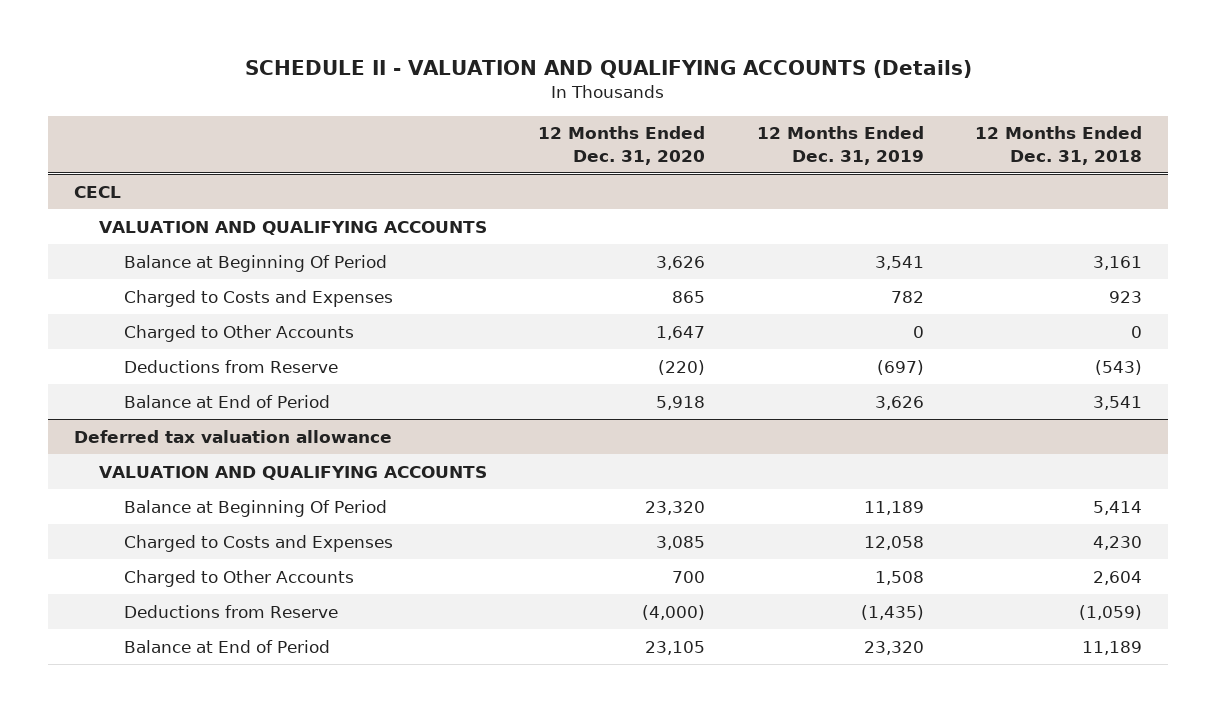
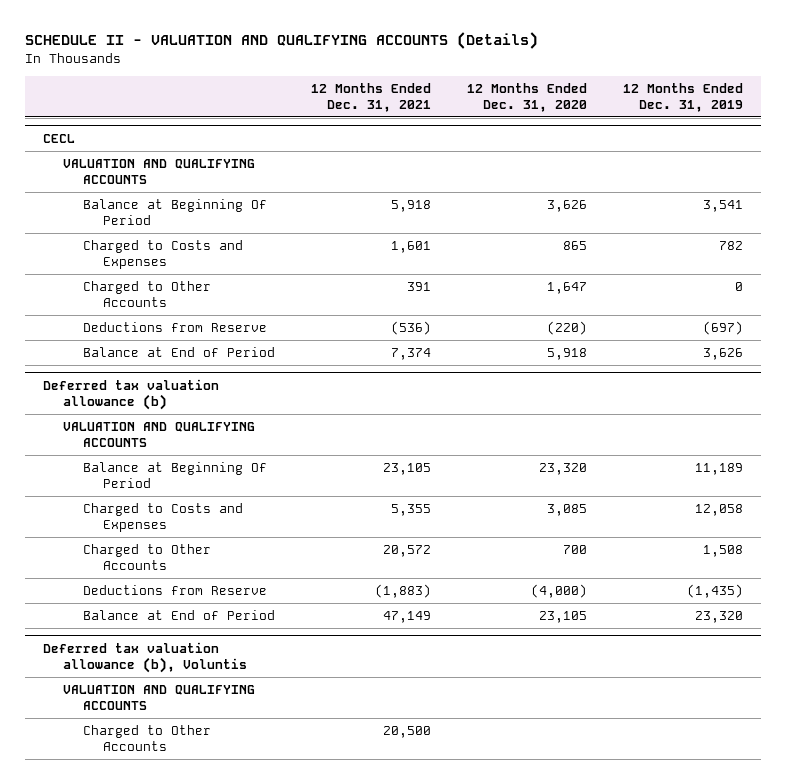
[974,126,1142,165] 12 Months Ended Dec. 31, 2018 -> none
none -> [310,82,431,112] 12 Months Ended Dec. 31, 2021
[73,429,392,443] Deferred tax valuation allowance -> [42,379,219,410] Deferred tax valuation allowance (b)
none -> [42,642,247,673] Deferred tax valuation allowance (b), Voluntis
none -> [62,685,255,710] VALUATION AND QUALIFYING ACCOUNTS
none -> [82,725,211,751] Charged to Other Accounts

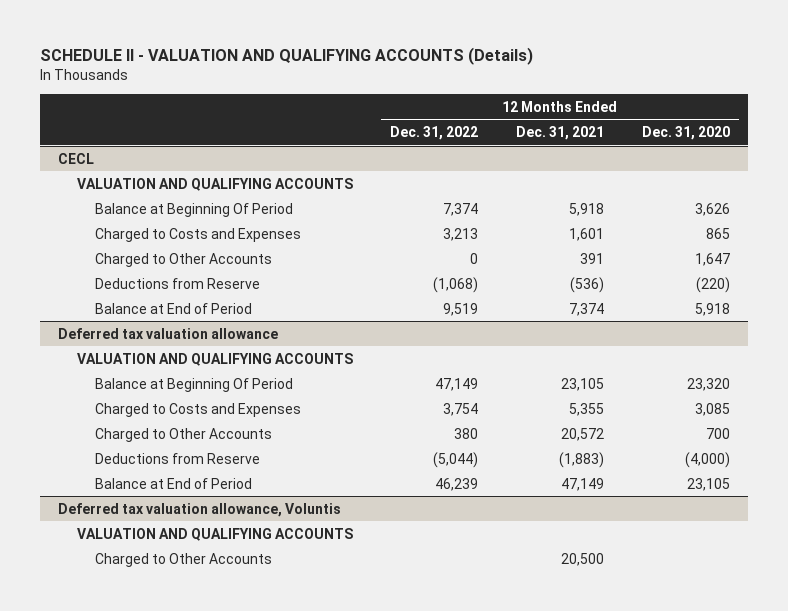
[622,82,743,112] 12 Months Ended Dec. 31, 2019 -> none
none -> [390,125,479,140] Dec. 31, 2022
[42,379,219,410] Deferred tax valuation allowance (b) -> [58,327,279,339] Deferred tax valuation allowance
[42,642,247,673] Deferred tax valuation allowance (b), Voluntis -> [58,502,342,517] Deferred tax valuation allowance, Voluntis

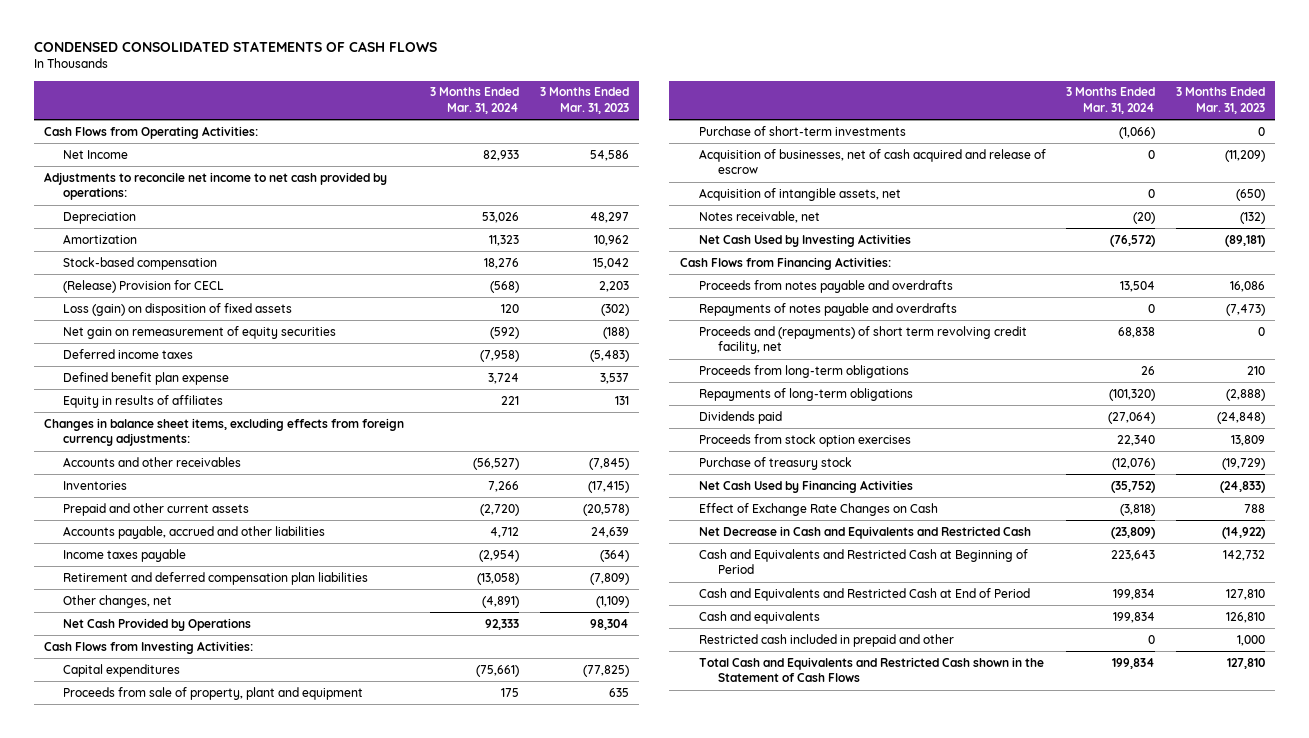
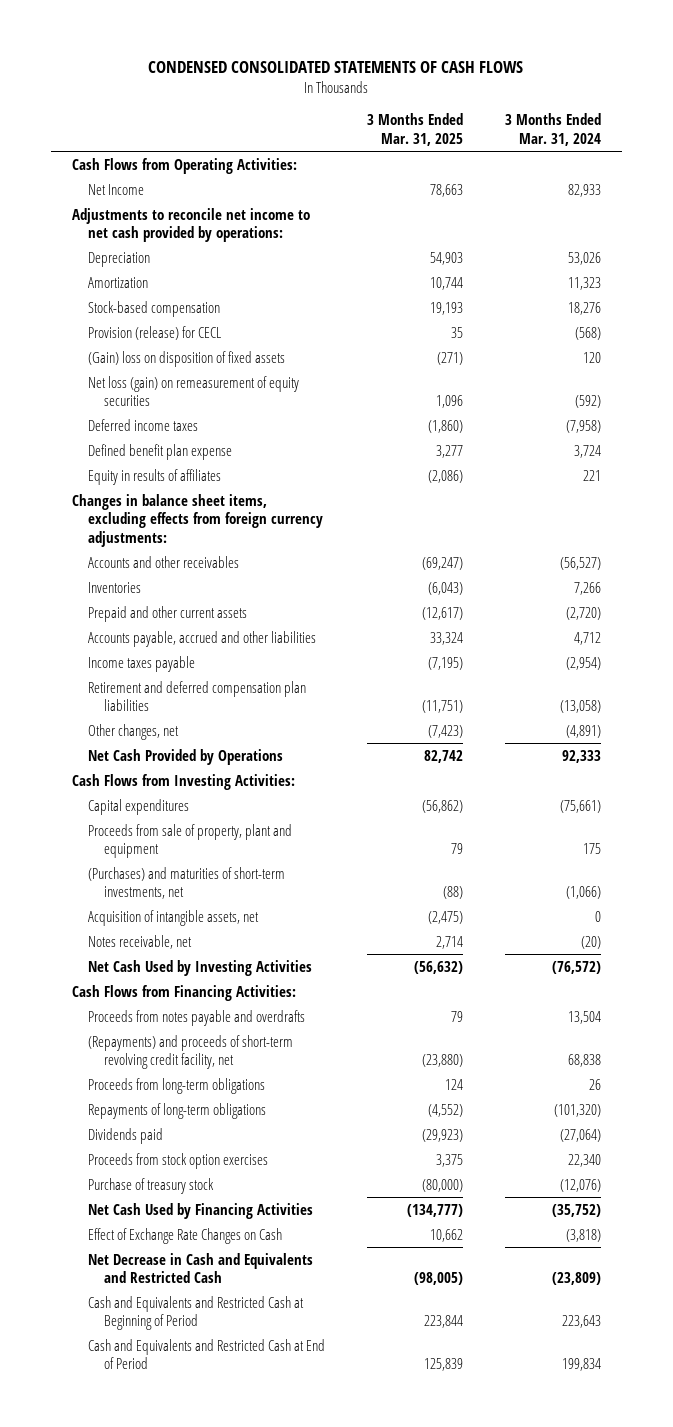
[539,87,629,114] 3 Months Ended Mar. 31, 2023 -> none
none -> [366,113,463,146] 3 Months Ended Mar. 31, 2025
[62,279,224,293] (Release) Provision for CECL -> [87,325,221,340] Provision (release) for CECL
[62,302,292,316] Loss (gain) on disposition of fixed assets -> [87,350,285,367] (Gain) loss on disposition of fixed assets
[62,325,336,339] Net gain on remeasurement of equity securities -> [87,375,299,407] Net loss (gain) on remeasurement of equity securities
[698,148,1046,175] Acquisition of businesses, net of cash acquired and release of escrow -> none
[698,125,906,136] Purchase of short-term investments -> [87,866,285,900] (Purchases) and maturities of short-term investments, net
[698,302,957,316] Repayments of notes payable and overdrafts -> none
[698,325,1027,355] Proceeds and (repayments) of short term revolving credit facility, net -> [87,1034,293,1070] (Repayments) and proceeds of short-term revolving credit facility, net
[698,610,820,624] Cash and equivalents -> none
[698,633,954,647] Restricted cash included in prepaid and other -> none
[698,656,1044,683] Total Cash and Equivalents and Restricted Cash shown in the Statement of Cash Flows -> none

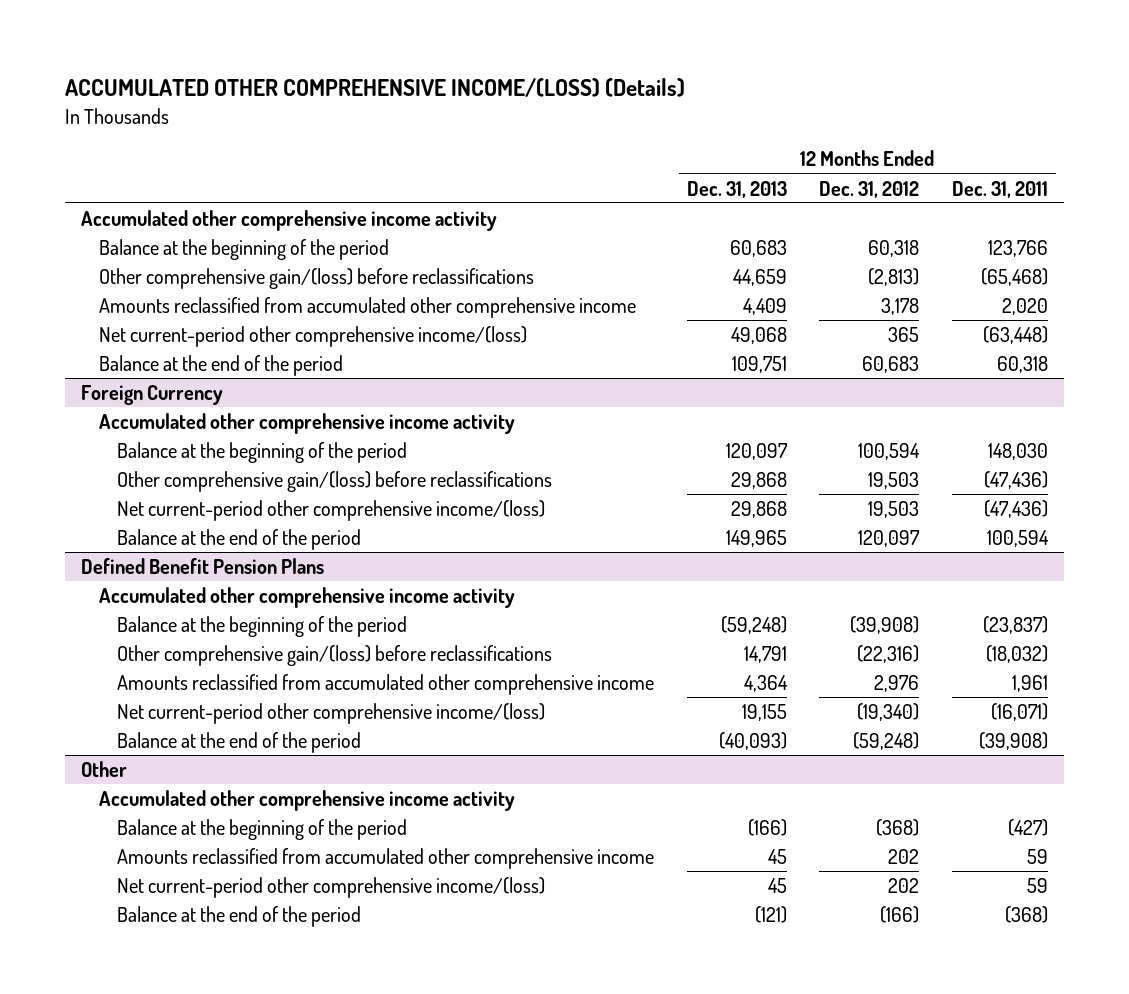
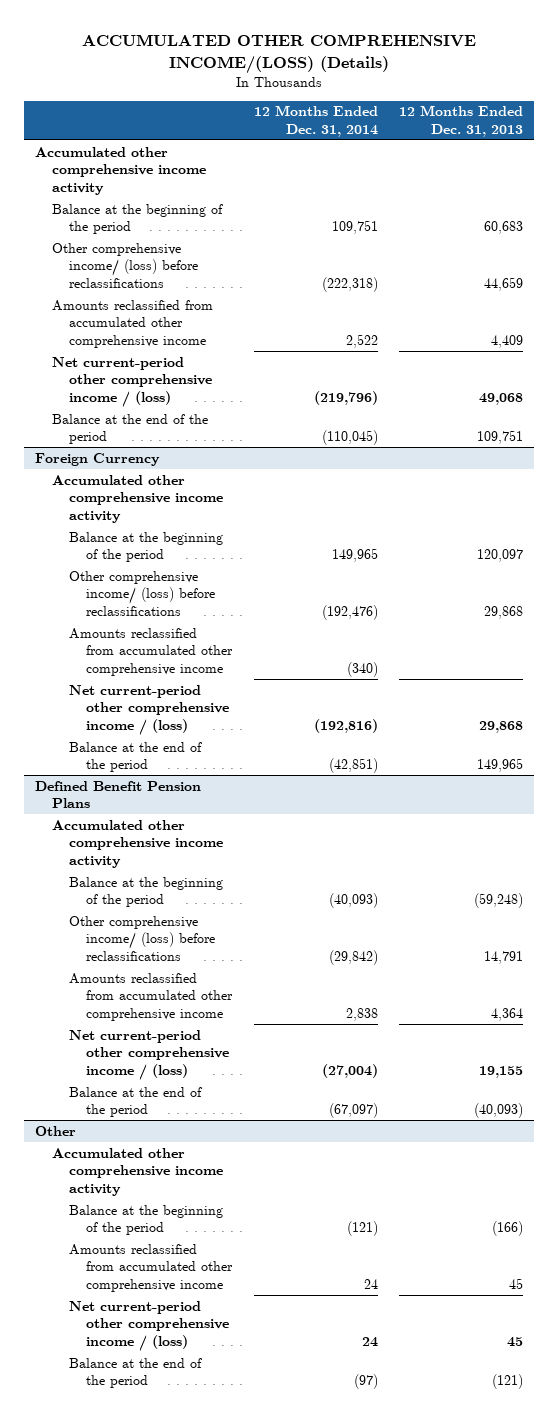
[819,180,920,198] Dec. 31, 2012 -> none
[951,180,1048,198] Dec. 31, 2011 -> none
none -> [253,105,378,137] 12 Months Ended Dec. 31, 2014
[99,268,535,290] Other comprehensive gain/(loss) before reclassifications -> [51,242,199,288] Other comprehensive income/ (loss) before reclassifications
[99,326,528,348] Net current-period other comprehensive income/(loss) -> [51,356,213,407] Net current-period other comprehensive income / (loss)
[117,471,553,493] Other comprehensive gain/(loss) before reclassifications -> [69,570,216,616] Other comprehensive income/ (loss) before reclassifications
none -> [69,627,234,676] Amounts reclassified from accumulated other comprehensive income
[117,500,546,522] Net current-period other comprehensive income/(loss) -> [69,684,230,735] Net current-period other comprehensive income / (loss)
[117,645,553,667] Other comprehensive gain/(loss) before reclassifications -> [69,915,216,961] Other comprehensive income/ (loss) before reclassifications
[117,703,546,725] Net current-period other comprehensive income/(loss) -> [69,1029,230,1080] Net current-period other comprehensive income / (loss)
[117,877,546,899] Net current-period other comprehensive income/(loss) -> [69,1300,230,1351] Net current-period other comprehensive income / (loss)

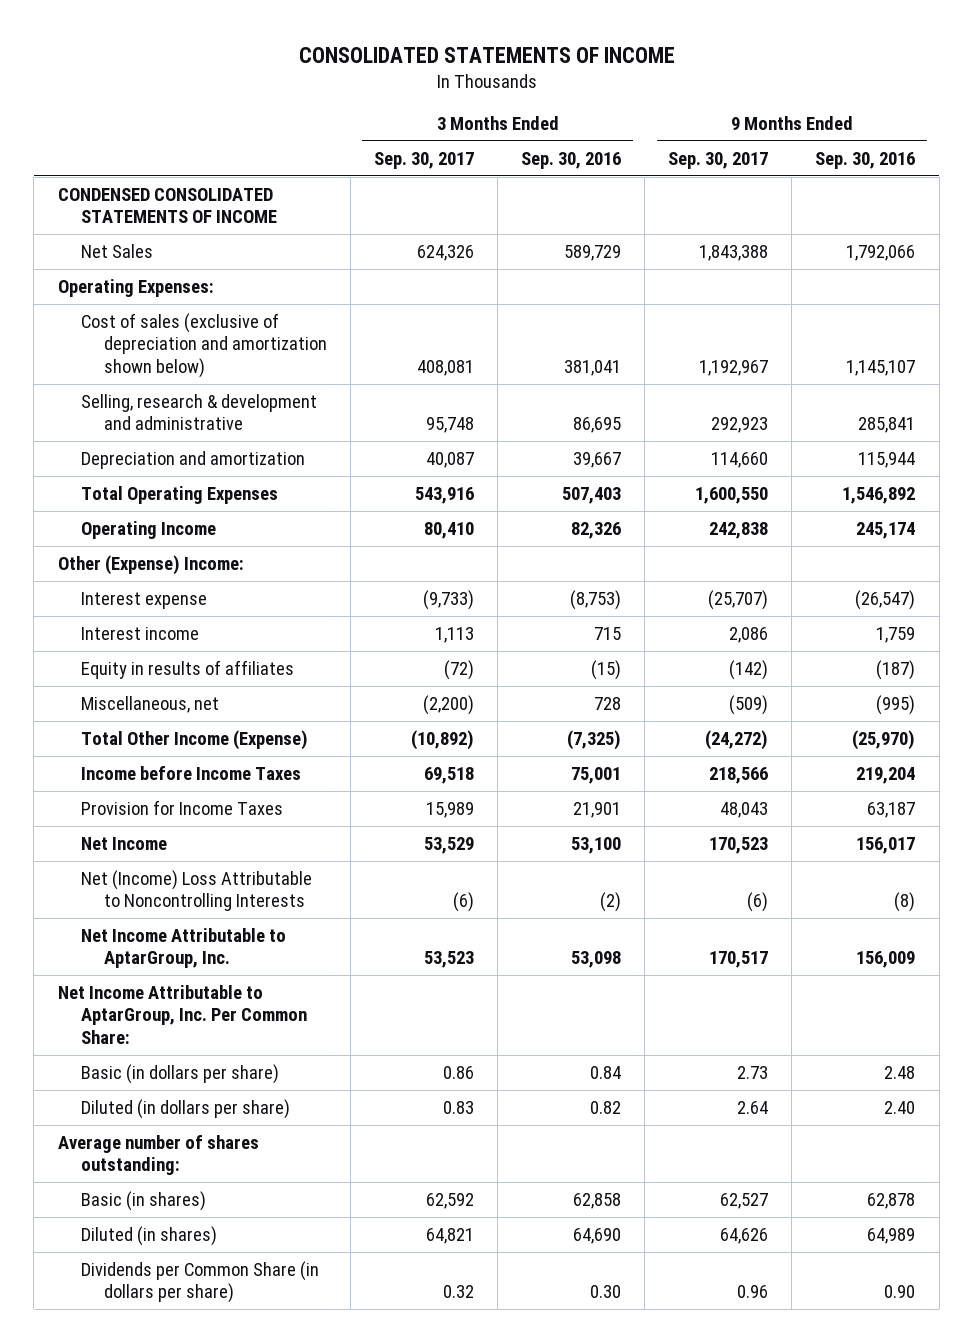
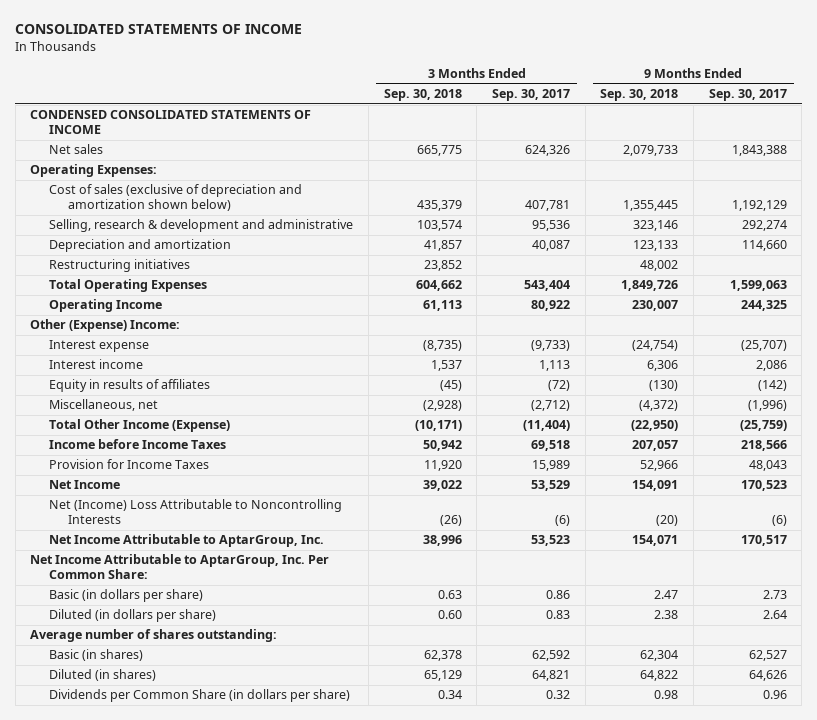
[521,151,622,169] Sep. 30, 2016 -> none
[815,151,916,169] Sep. 30, 2016 -> none
none -> [383,88,462,101] Sep. 30, 2018
none -> [600,88,679,101] Sep. 30, 2018
[80,243,153,258] Net Sales -> [49,144,104,155] Net sales
[417,359,475,376] 408,081 -> [524,200,570,212] 407,781
[699,359,769,376] 1,192,967 -> [731,200,787,212] 1,192,129
[426,417,475,434] 95,748 -> [531,220,570,232] 95,536
[711,417,769,434] 292,923 -> [741,220,787,232] 292,274
none -> [49,259,191,273] Restructuring initiatives
[415,486,475,504] 543,916 -> [523,280,570,292] 543,404
[695,486,769,504] 1,600,550 -> [729,280,787,292] 1,599,063
[424,521,475,539] 80,410 -> [530,300,570,312] 80,922
[709,521,769,539] 242,838 -> [740,300,787,312] 244,325
[423,694,475,715] (2,200) -> [530,400,570,412] (2,712)
[729,694,769,715] (509) -> [747,400,787,412] (1,996)
[411,729,475,750] (10,892) -> [522,420,570,432] (11,404)
[705,729,769,750] (24,272) -> [739,420,787,432] (25,759)

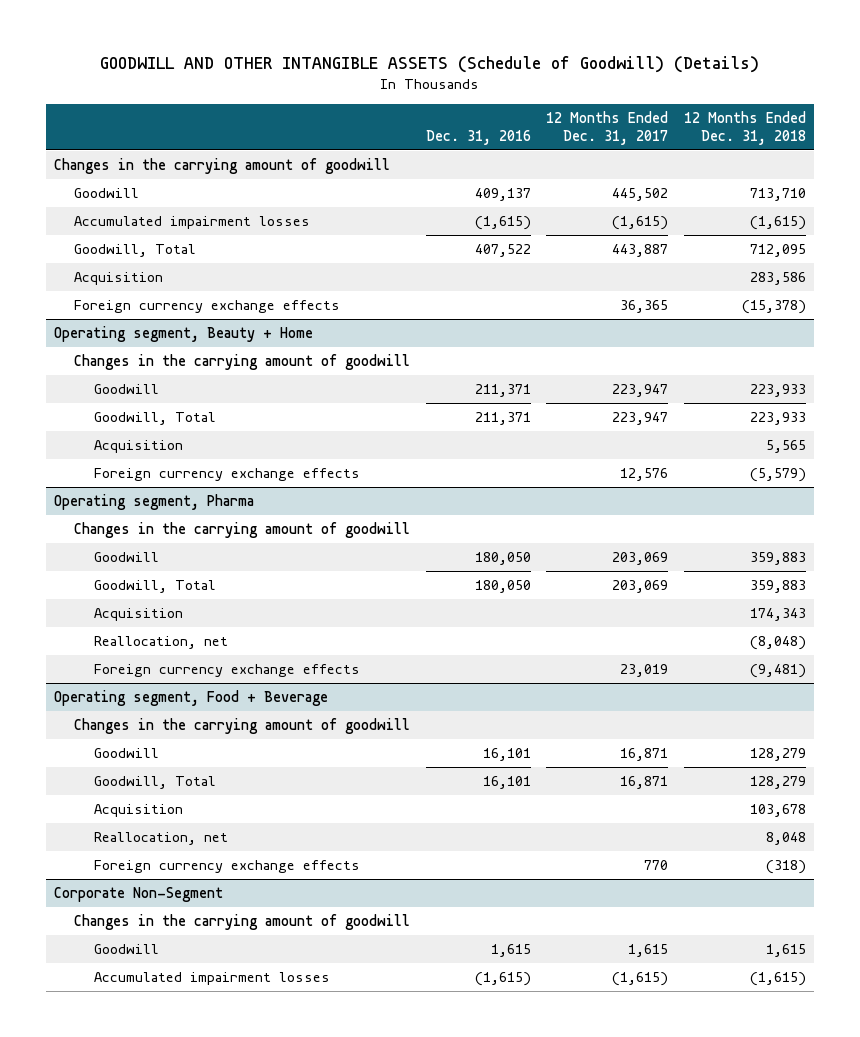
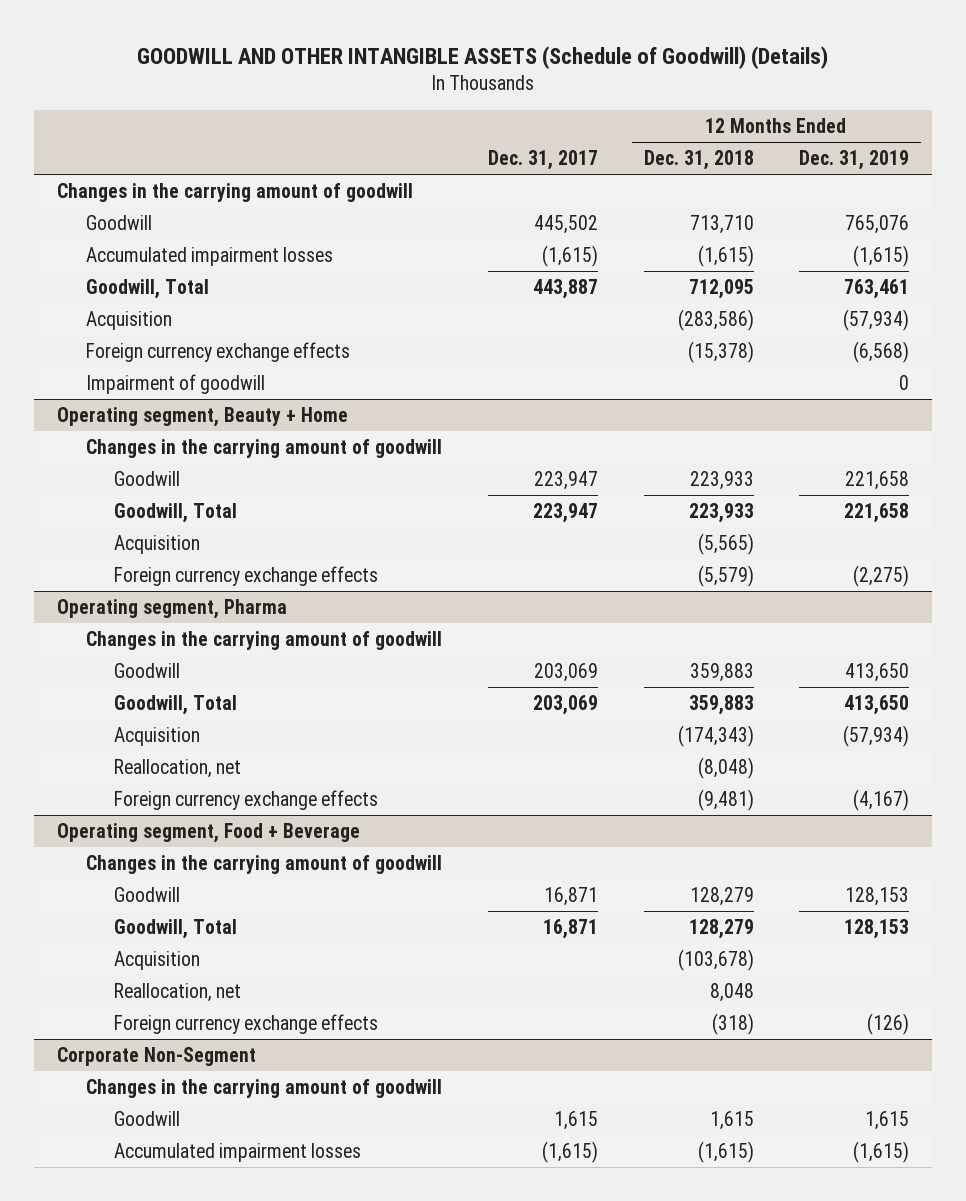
[425,129,531,145] Dec. 31, 2016 -> none
[546,111,669,145] 12 Months Ended Dec. 31, 2017 -> none
none -> [487,149,598,170] Dec. 31, 2017
none -> [799,149,910,170] Dec. 31, 2019
[749,272,806,286] 283,586 -> [677,308,754,331] (283,586)
none -> [85,373,265,394] Impairment of goodwill
[765,440,806,454] 5,565 -> [697,532,754,555] (5,565)
[749,608,806,622] 174,343 -> [677,724,754,747] (174,343)
[749,804,806,818] 103,678 -> [677,948,754,971] (103,678)

